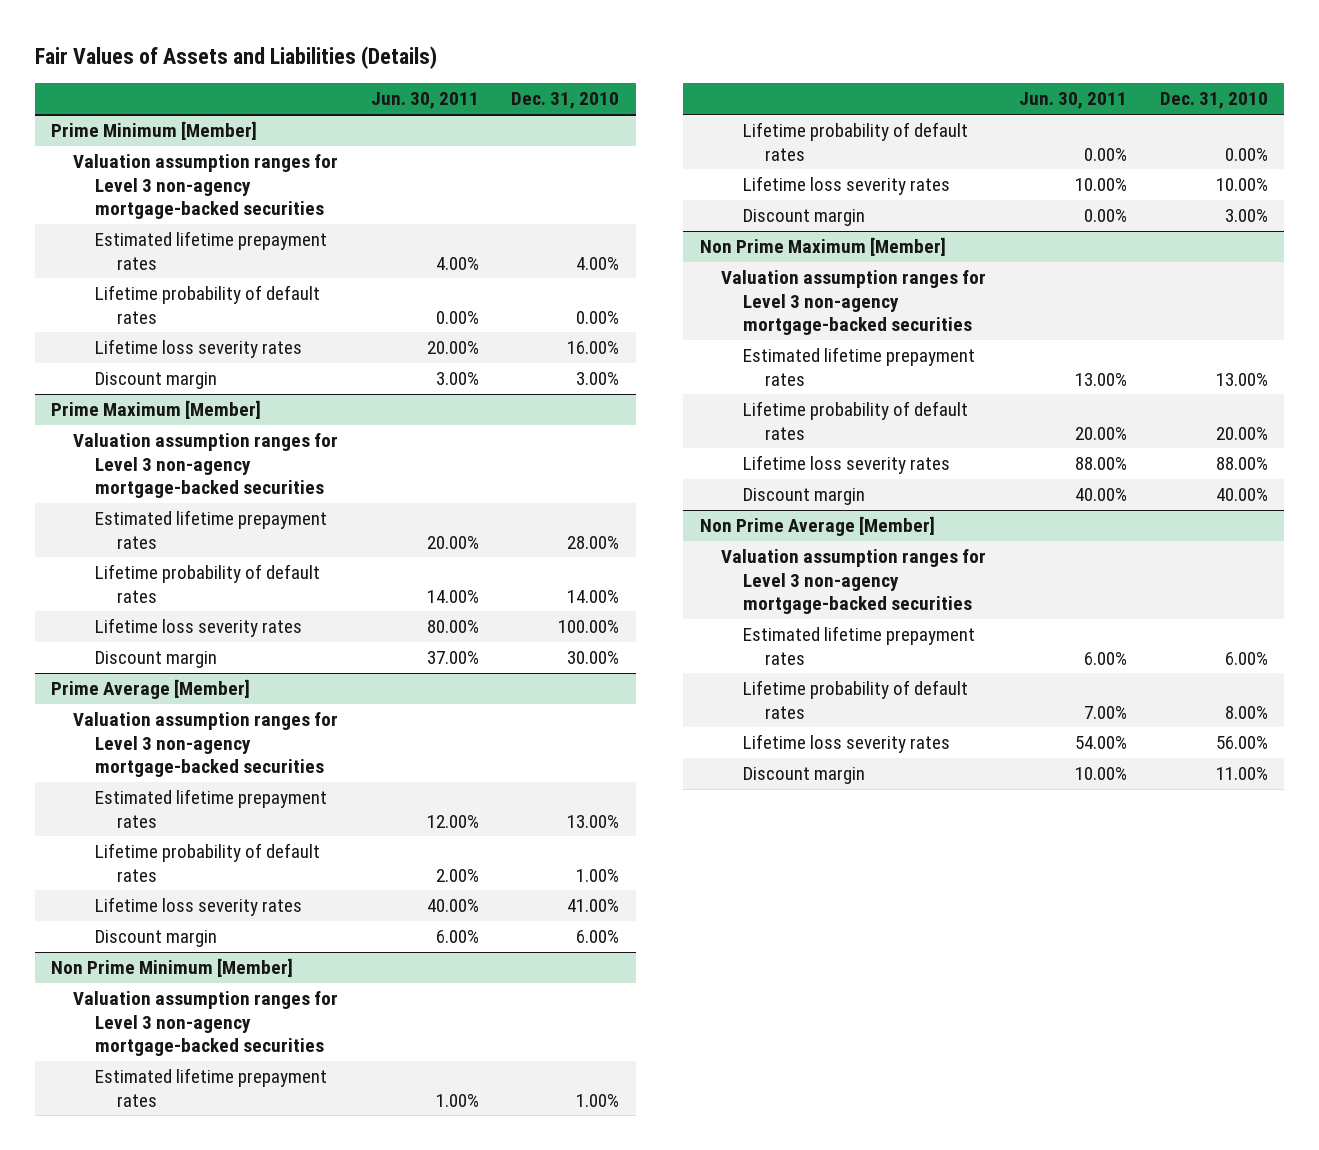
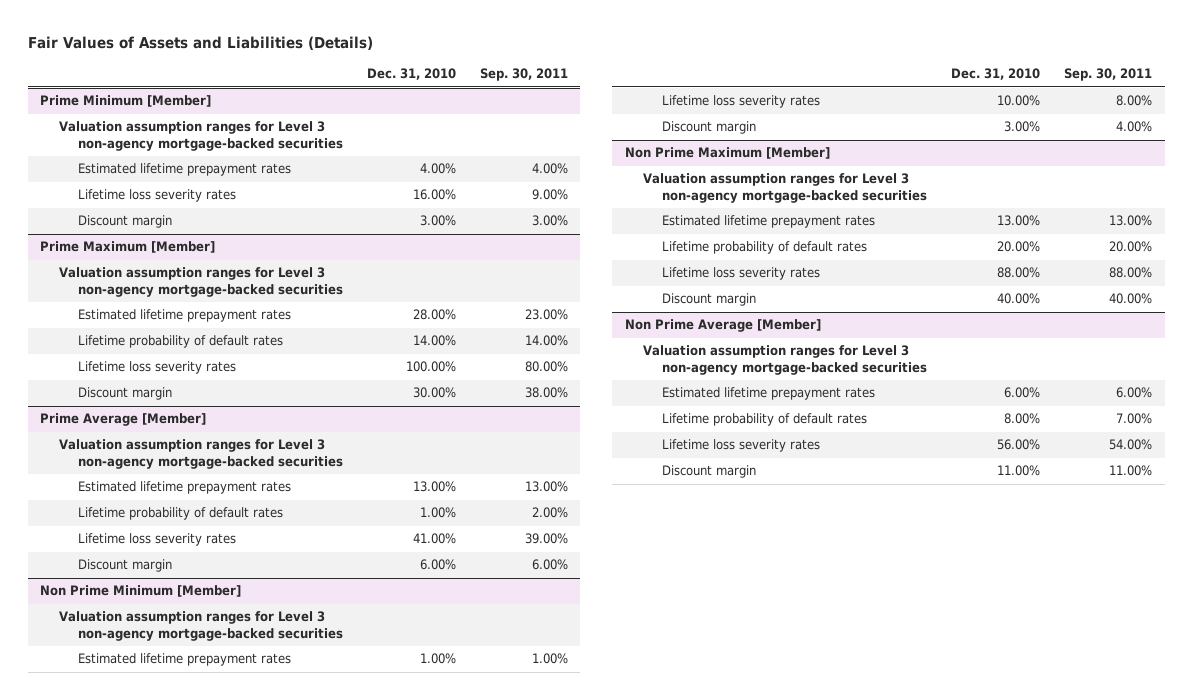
[370,92,479,110] Jun. 30, 2011 -> none
none -> [480,68,569,82] Sep. 30, 2011
[94,285,320,324] Lifetime probability of default rates -> none
[743,122,969,161] Lifetime probability of default rates -> none

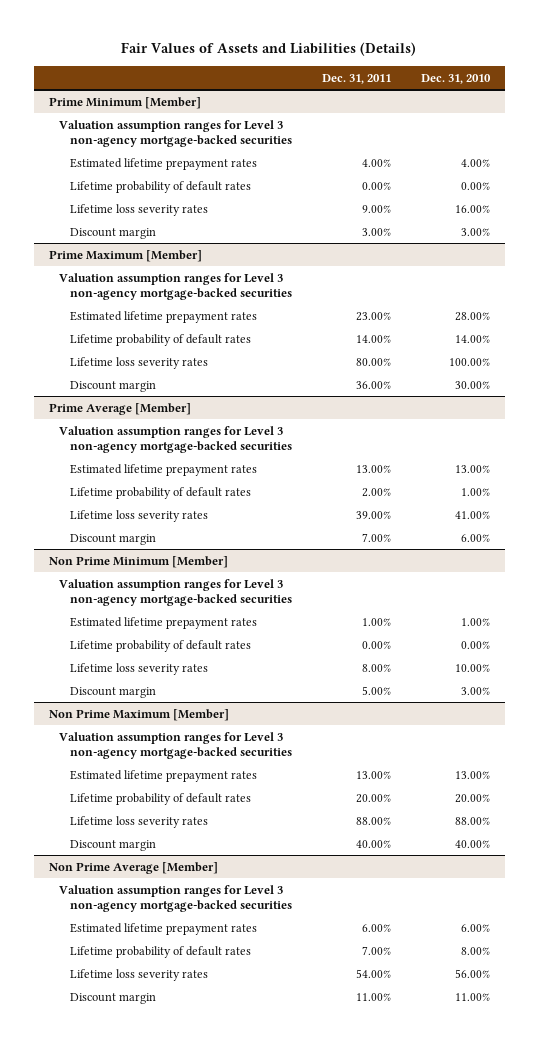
[480,68,569,82] Sep. 30, 2011 -> none
none -> [321,73,391,84] Dec. 31, 2011
none -> [69,180,251,193] Lifetime probability of default rates
none -> [69,639,251,652] Lifetime probability of default rates

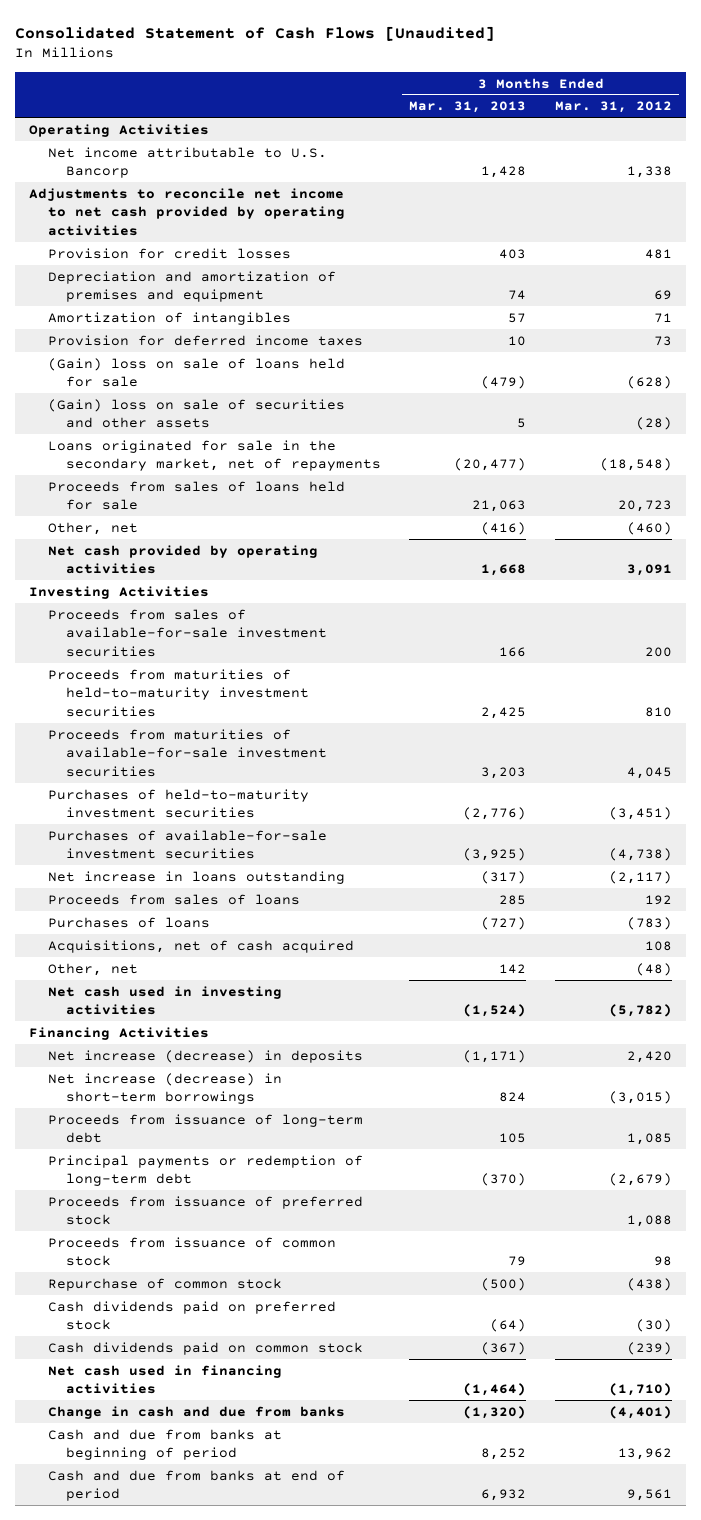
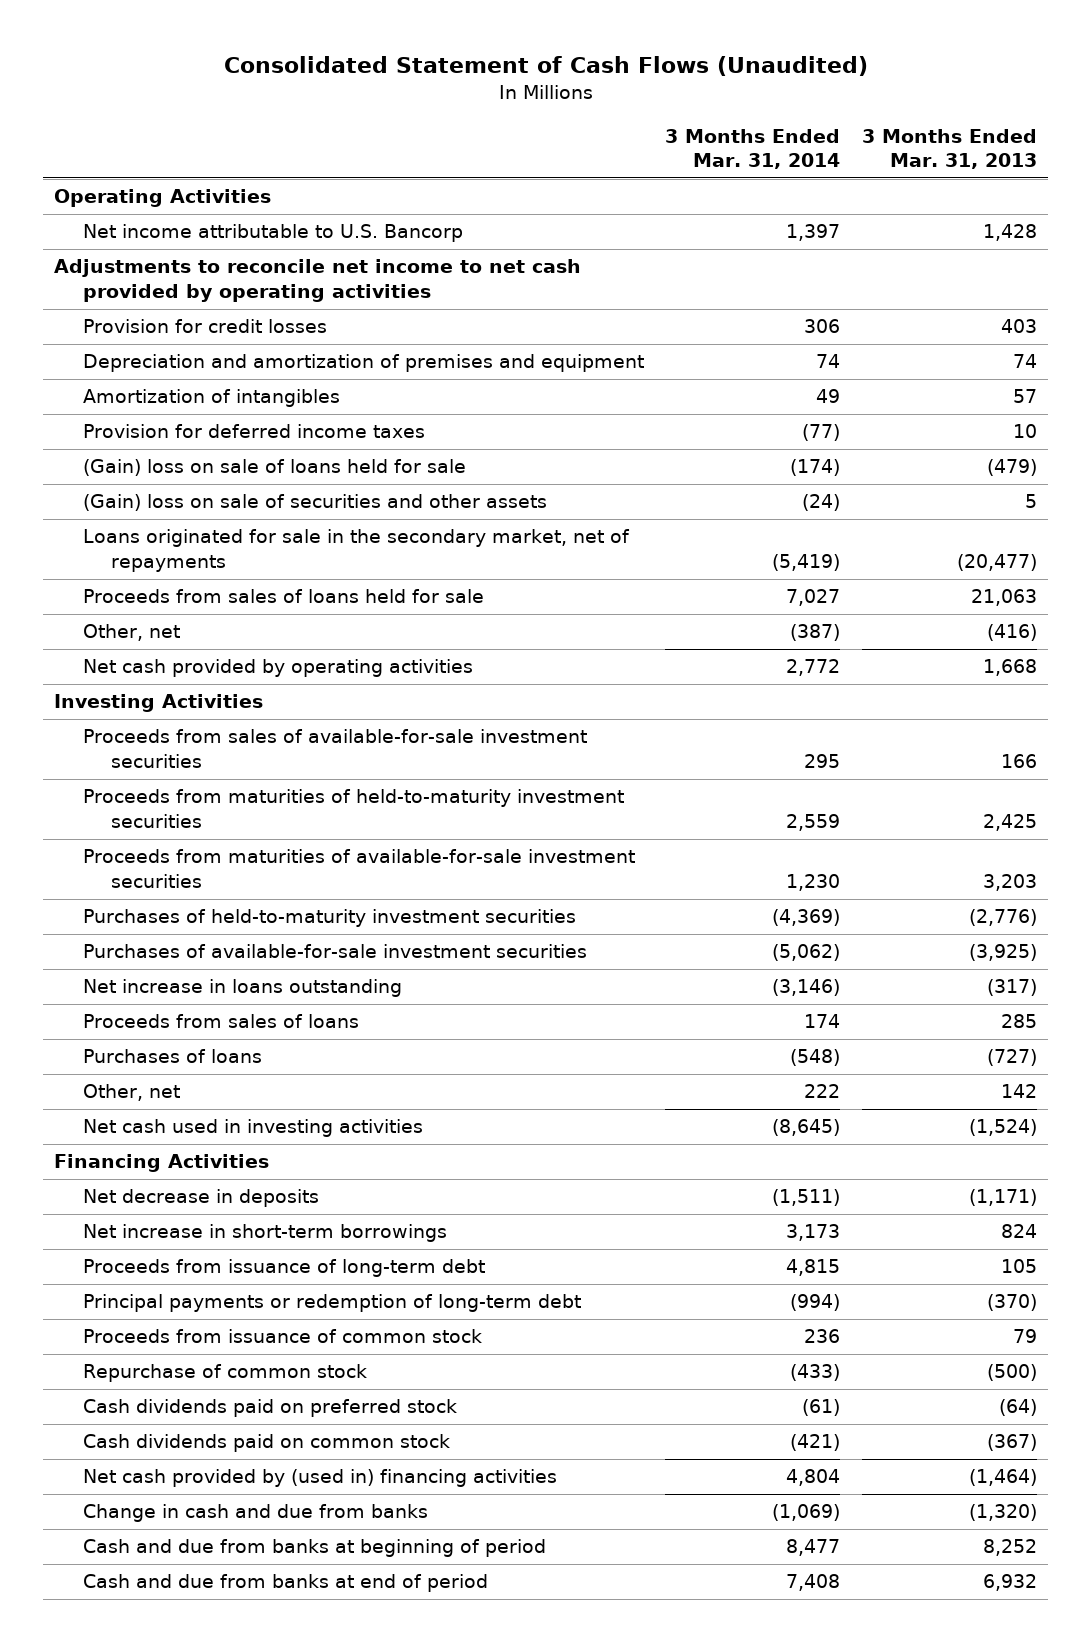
[15,25,496,41] Consolidated Statement of Cash Flows [Unaudited] -> [223,56,868,77] Consolidated Statement of Cash Flows (Unaudited)
[554,101,672,114] Mar. 31, 2012 -> none
none -> [665,128,841,170] 3 Months Ended Mar. 31, 2014
[47,939,354,953] Acquisitions, net of cash acquired -> none
[47,1049,363,1063] Net increase (decrease) in deposits -> [82,1189,319,1208] Net decrease in deposits
[47,1072,282,1105] Net increase (decrease) in short-term borrowings -> [82,1224,447,1243] Net increase in short-term borrowings
[47,1195,363,1226] Proceeds from issuance of preferred stock -> none
[47,1364,282,1395] Net cash used in financing activities -> [82,1469,557,1488] Net cash provided by (used in) financing activities

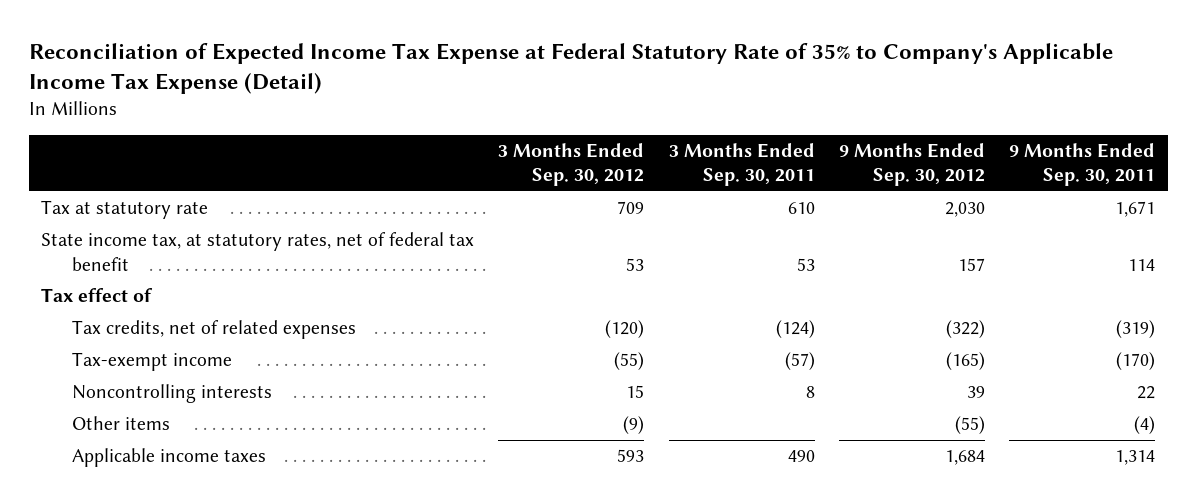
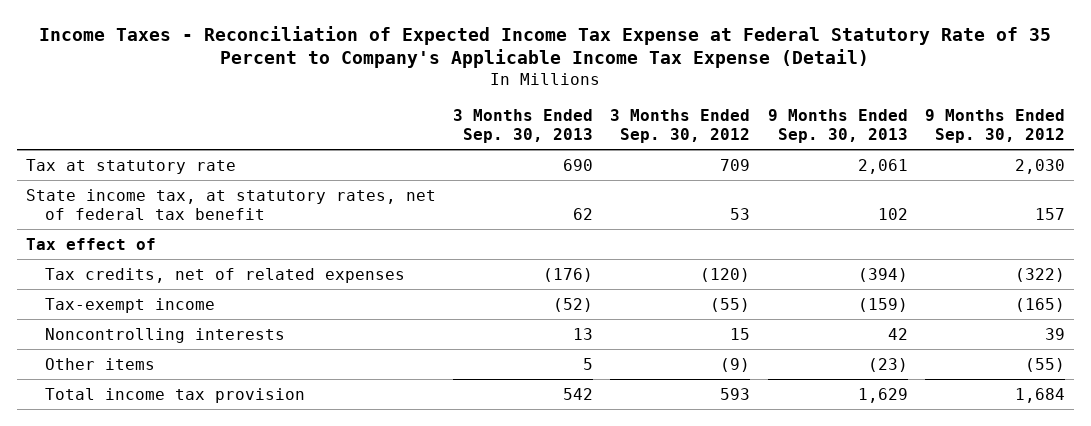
[28,42,1113,94] Reconciliation of Expected Income Tax Expense at Federal Statutory Rate of 35% to Company's Applicable Income Tax Expense (Detail) -> [39,25,1052,69] Income Taxes - Reconciliation of Expected Income Tax Expense at Federal Statutory Rate of 35 Percent to Company's Applicable Income Tax Expense (Detail)
[668,142,815,187] 3 Months Ended Sep. 30, 2011 -> none
[1009,142,1156,187] 9 Months Ended Sep. 30, 2011 -> none
none -> [452,108,593,143] 3 Months Ended Sep. 30, 2013
none -> [767,108,908,143] 9 Months Ended Sep. 30, 2013
[71,448,266,468] Applicable income taxes -> [45,387,306,403] Total income tax provision

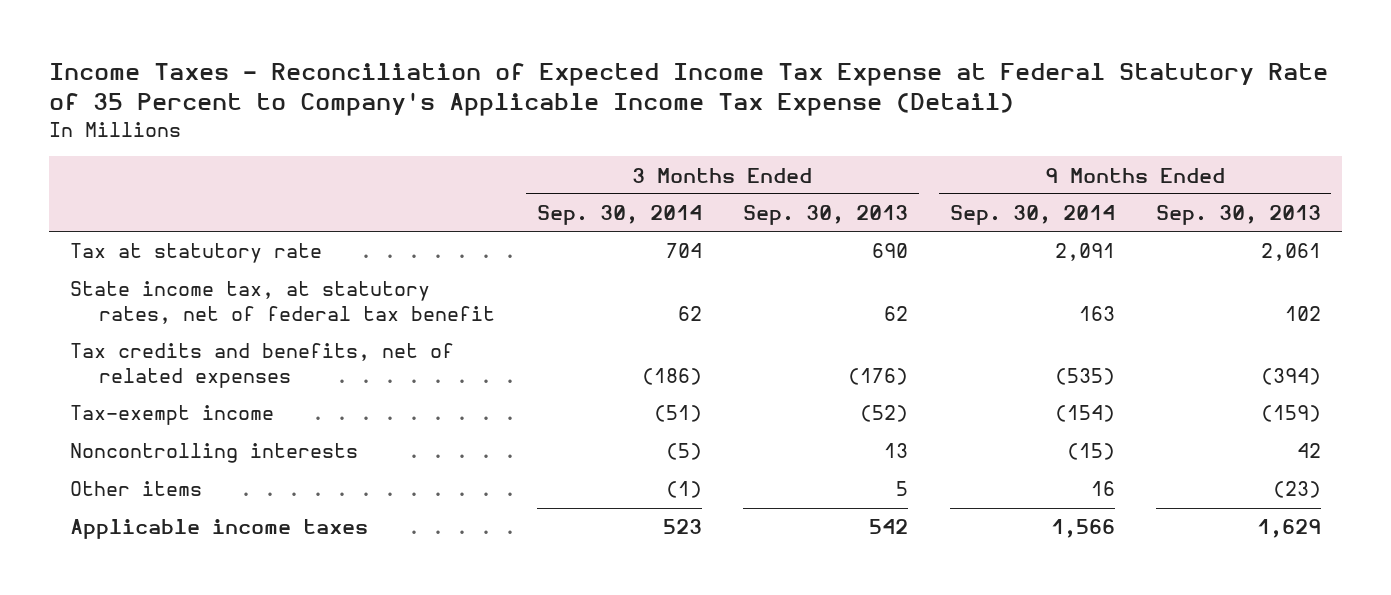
[610,108,751,143] 3 Months Ended Sep. 30, 2012 -> none
[925,108,1066,143] 9 Months Ended Sep. 30, 2012 -> none
none -> [536,205,702,226] Sep. 30, 2014
none -> [949,205,1115,226] Sep. 30, 2014
[25,237,156,250] Tax effect of -> none
[45,267,406,283] Tax credits, net of related expenses -> [69,343,454,389] Tax credits and benefits, net of related expenses
[45,387,306,403] Total income tax provision -> [69,519,368,540] Applicable income taxes

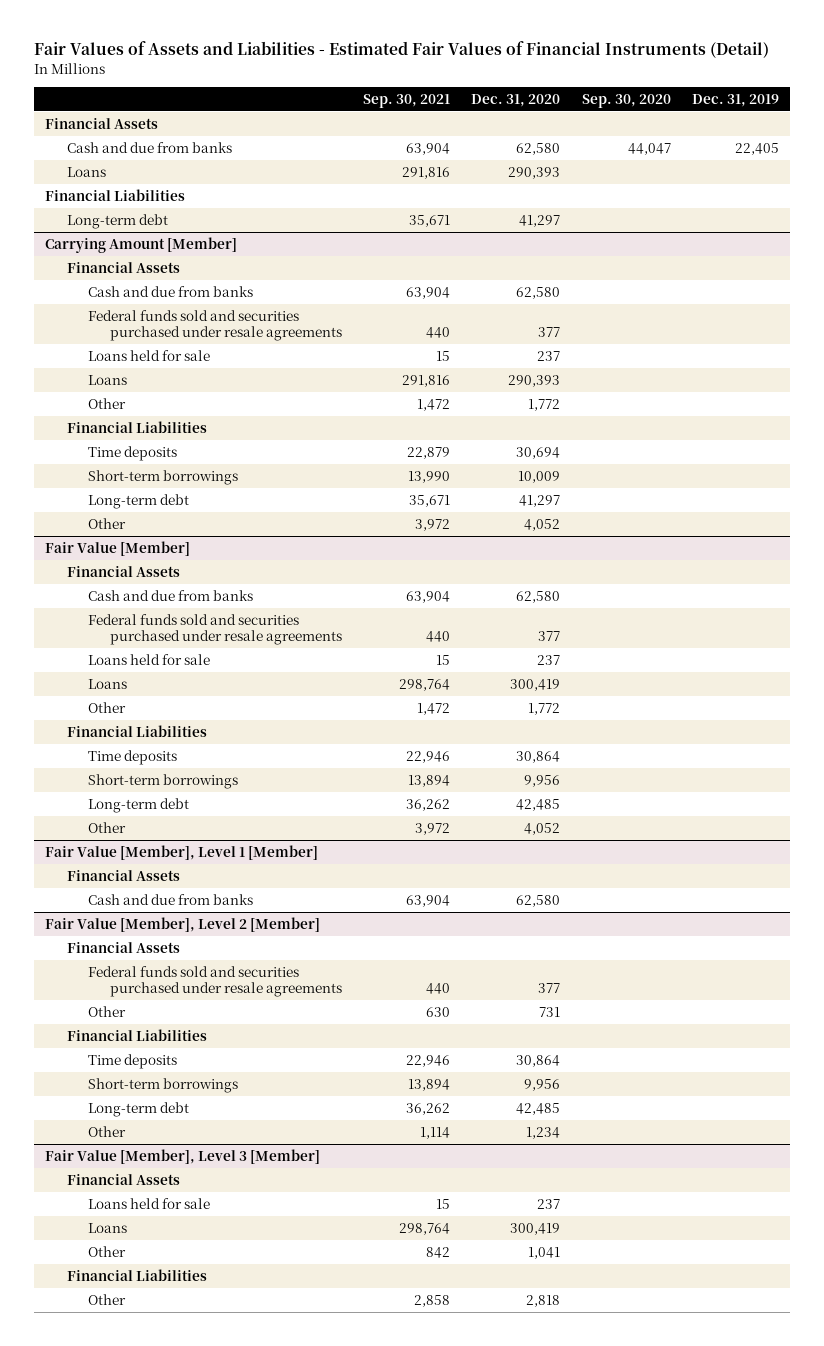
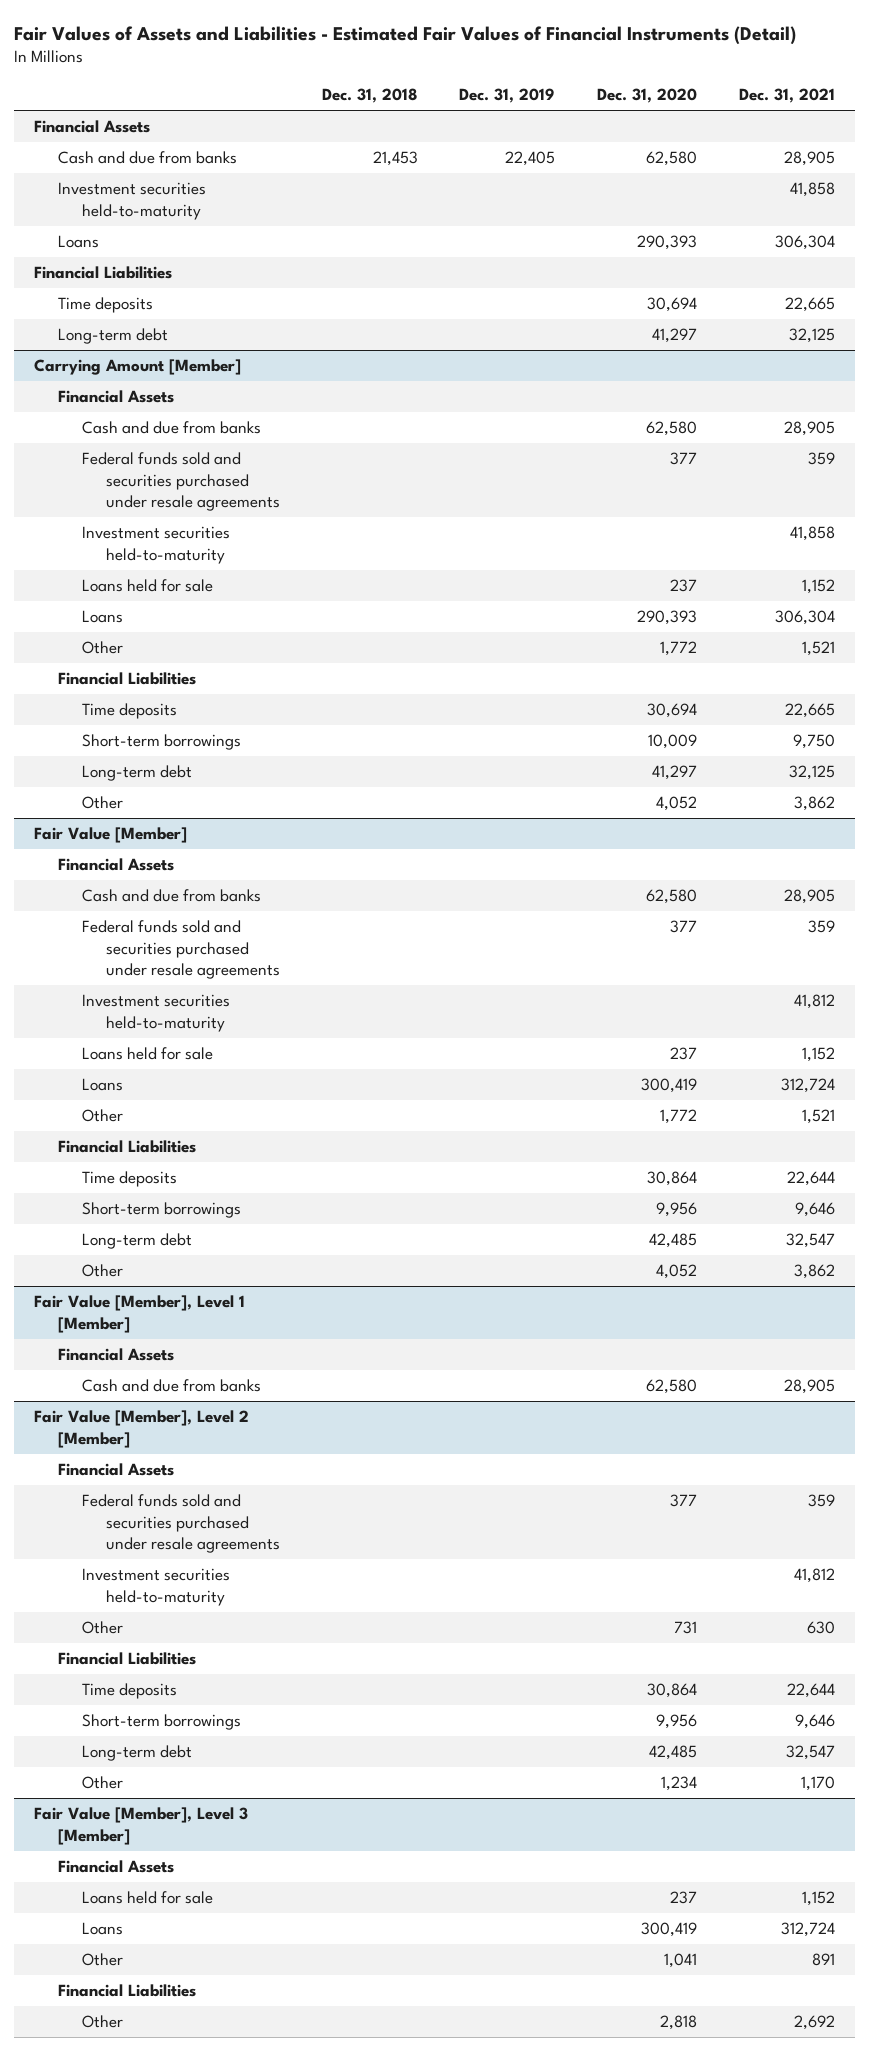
[363,93,451,108] Sep. 30, 2021 -> none
[581,93,671,108] Sep. 30, 2020 -> none
none -> [321,88,418,104] Dec. 31, 2018
none -> [738,88,835,104] Dec. 31, 2021
none -> [58,182,207,220] Investment securities held-to-maturity
none -> [58,297,154,314] Time deposits
none -> [82,526,231,564] Investment securities held-to-maturity
none -> [82,994,231,1032] Investment securities held-to-maturity
none -> [82,1568,231,1606] Investment securities held-to-maturity

